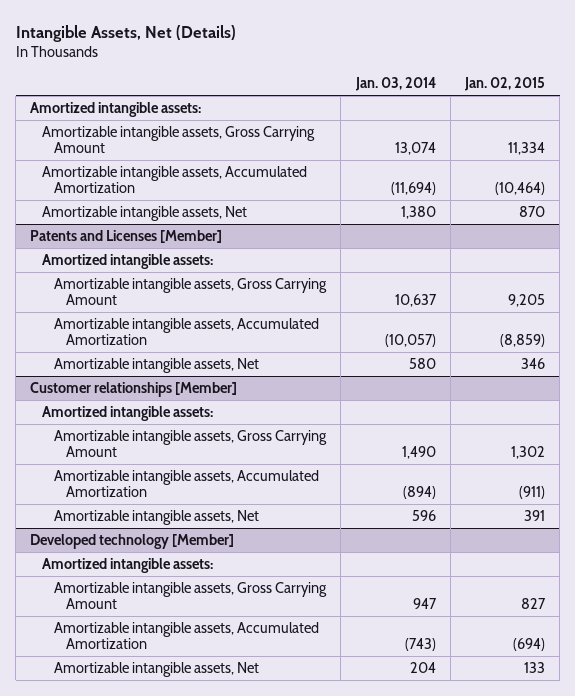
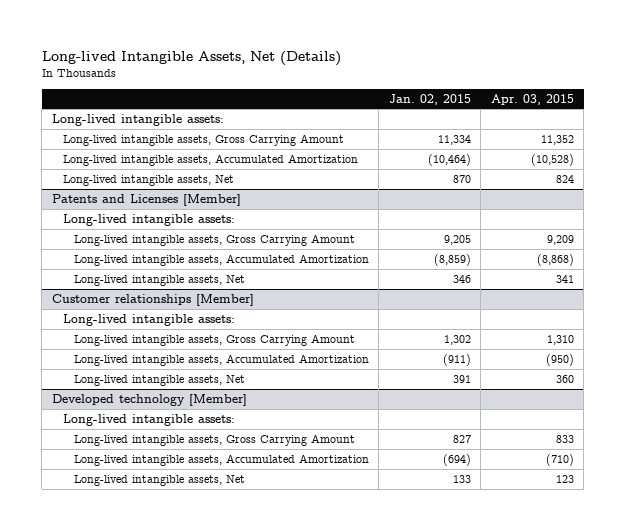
[15,24,236,42] Intangible Assets, Net (Details) -> [41,50,341,66] Long-lived Intangible Assets, Net (Details)
[354,77,436,92] Jan. 03, 2014 -> none
none -> [490,93,574,105] Apr. 03, 2015
[30,101,202,117] Amortized intangible assets: -> [51,113,224,126] Long-lived intangible assets:
[42,125,316,154] Amortizable intangible assets, Gross Carrying Amount -> [62,133,344,146] Long-lived intangible assets, Gross Carrying Amount
[42,165,308,194] Amortizable intangible assets, Accumulated Amortization -> [62,153,358,166] Long-lived intangible assets, Accumulated Amortization
[42,205,248,221] Amortizable intangible assets, Net -> [62,174,234,186] Long-lived intangible assets, Net
[42,253,214,269] Amortized intangible assets: -> [62,213,235,226] Long-lived intangible assets:
[54,277,328,306] Amortizable intangible assets, Gross Carrying Amount -> [73,233,355,246] Long-lived intangible assets, Gross Carrying Amount
[54,317,320,346] Amortizable intangible assets, Accumulated Amortization -> [73,253,369,266] Long-lived intangible assets, Accumulated Amortization
[54,357,260,373] Amortizable intangible assets, Net -> [73,274,245,286] Long-lived intangible assets, Net
[42,405,214,421] Amortized intangible assets: -> [62,313,235,326] Long-lived intangible assets:
[54,429,328,458] Amortizable intangible assets, Gross Carrying Amount -> [73,333,355,346] Long-lived intangible assets, Gross Carrying Amount
[54,469,320,498] Amortizable intangible assets, Accumulated Amortization -> [73,353,369,366] Long-lived intangible assets, Accumulated Amortization
[54,509,260,525] Amortizable intangible assets, Net -> [73,374,245,386] Long-lived intangible assets, Net
[42,557,214,573] Amortized intangible assets: -> [62,413,235,426] Long-lived intangible assets:
[54,581,328,610] Amortizable intangible assets, Gross Carrying Amount -> [73,433,355,446] Long-lived intangible assets, Gross Carrying Amount
[54,621,320,650] Amortizable intangible assets, Accumulated Amortization -> [73,453,369,466] Long-lived intangible assets, Accumulated Amortization
[54,661,260,677] Amortizable intangible assets, Net -> [73,474,245,486] Long-lived intangible assets, Net

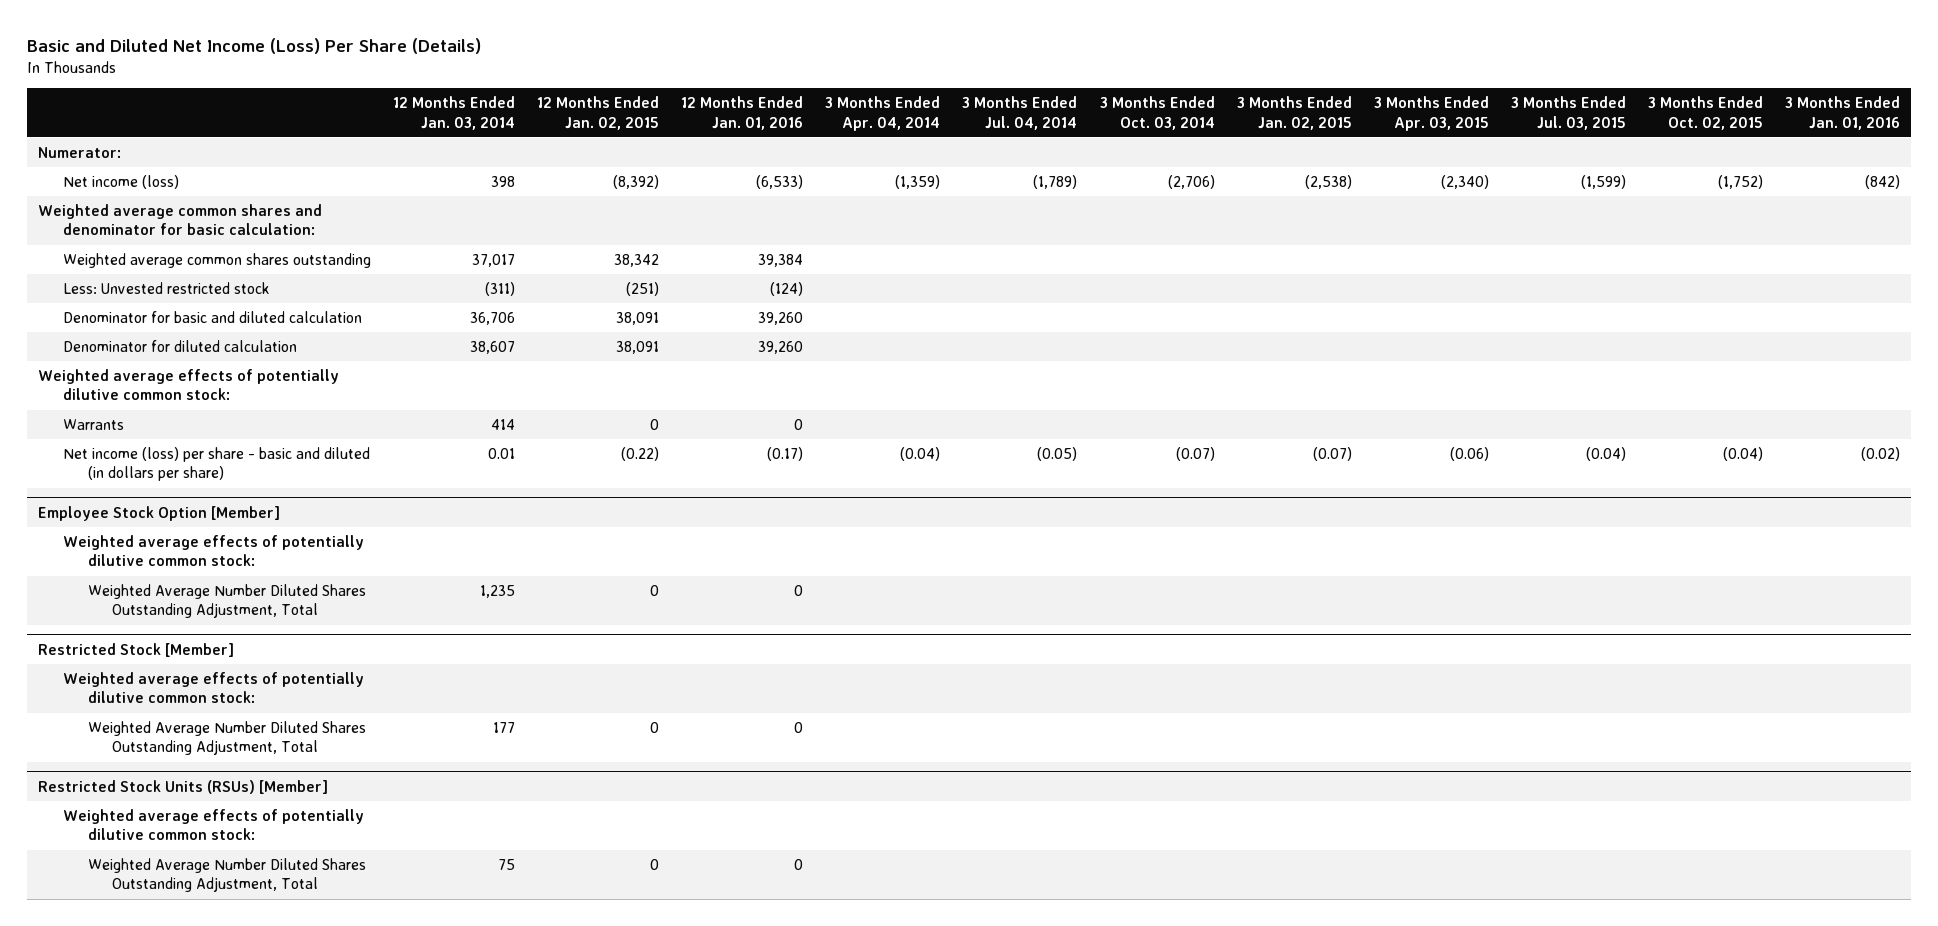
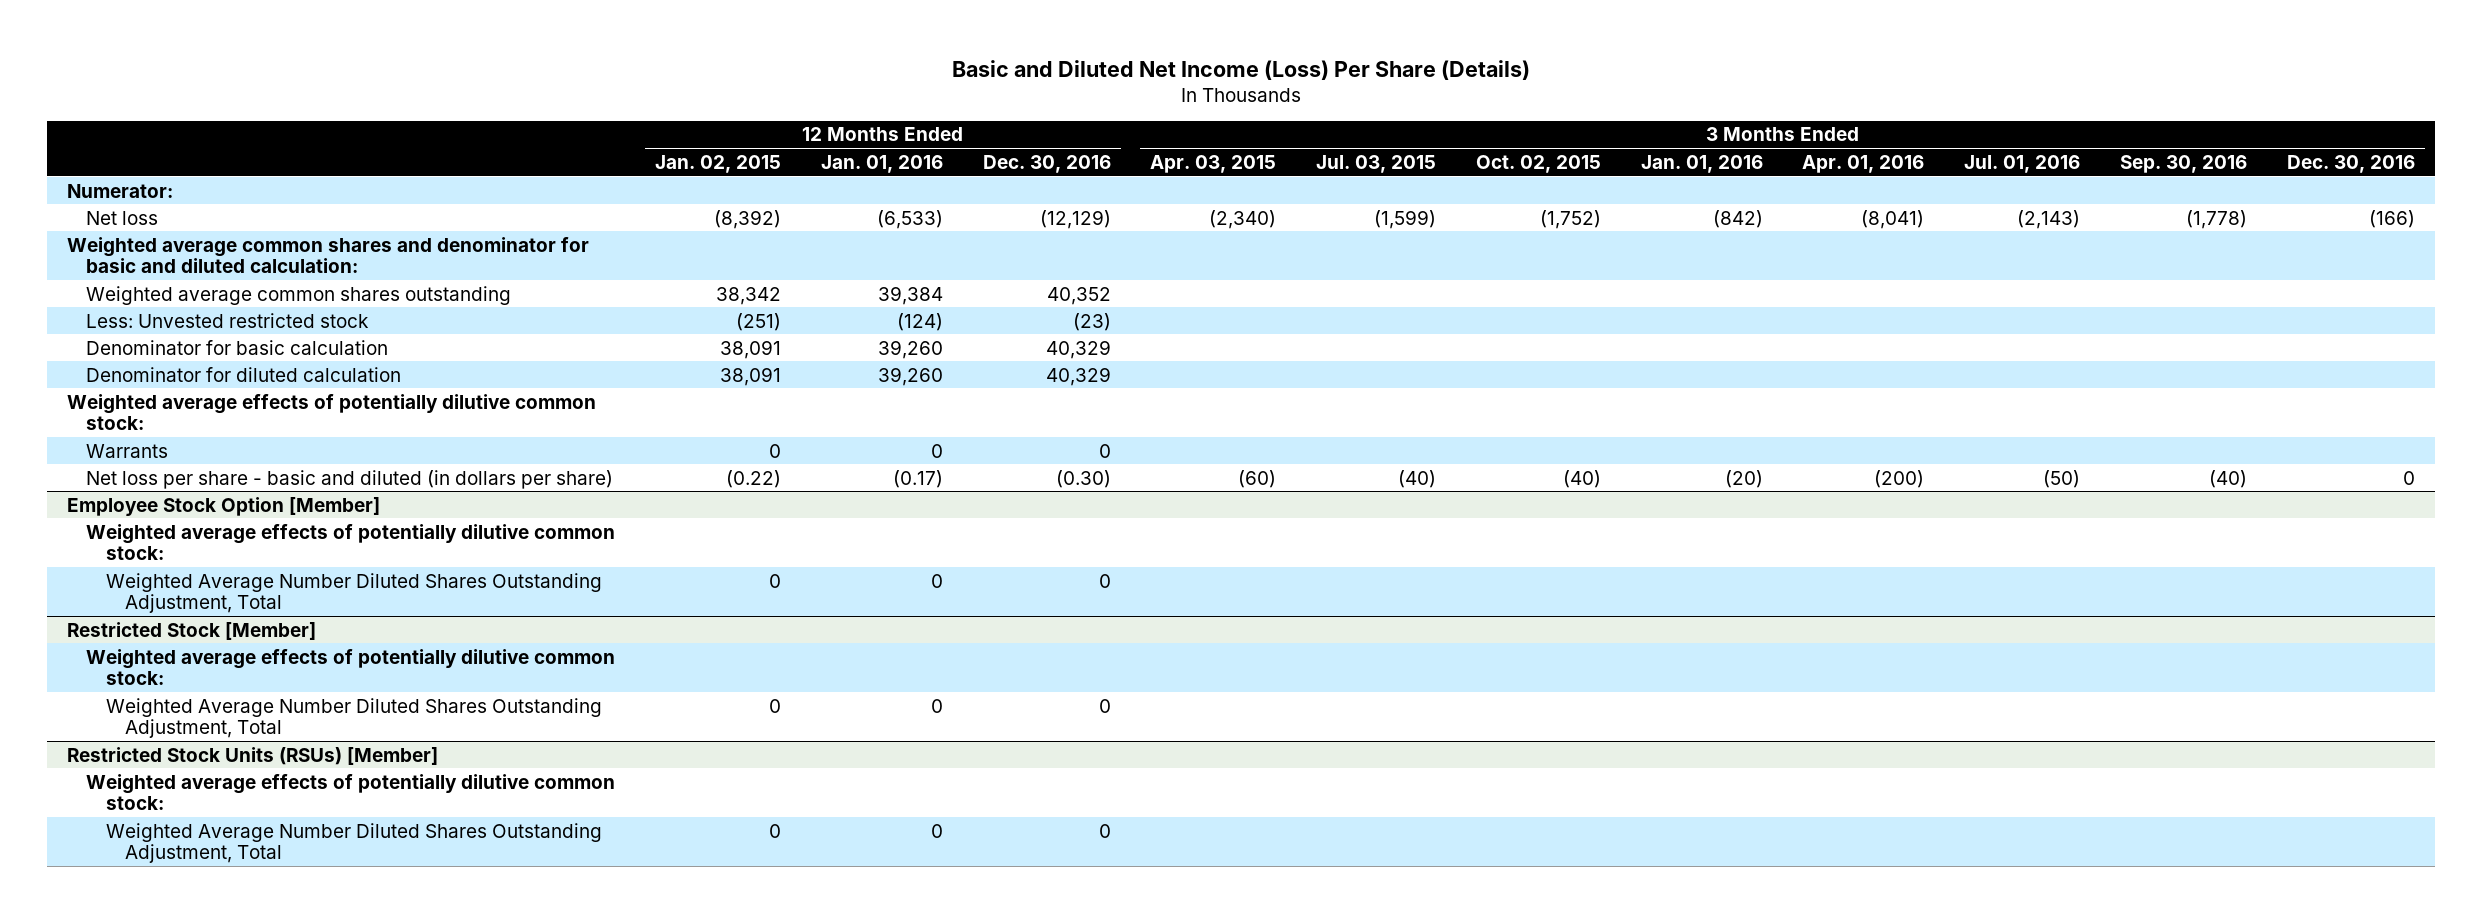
[393,96,516,130] 12 Months Ended Jan. 03, 2014 -> none
[825,96,941,131] 3 Months Ended Apr. 04, 2014 -> none
[962,96,1078,130] 3 Months Ended Jul. 04, 2014 -> none
[1099,96,1215,130] 3 Months Ended Oct. 03, 2014 -> none
[1236,96,1352,130] 3 Months Ended Jan. 02, 2015 -> none
none -> [982,154,1111,173] Dec. 30, 2016
none -> [1802,154,1925,173] Apr. 01, 2016
none -> [1964,154,2081,173] Jul. 01, 2016
none -> [2119,154,2247,173] Sep. 30, 2016
none -> [2286,154,2415,173] Dec. 30, 2016
[62,174,179,189] Net income (loss) -> [86,210,159,225] Net loss
[38,203,323,236] Weighted average common shares and denominator for basic calculation: -> [67,236,590,274] Weighted average common shares and denominator for basic and diluted calculation:
[62,310,362,323] Denominator for basic and diluted calculation -> [86,339,389,355] Denominator for basic calculation
[62,446,370,482] Net income (loss) per share - basic and diluted (in dollars per share) -> [86,469,614,489] Net loss per share - basic and diluted (in dollars per share)
[1449,446,1489,461] (0.06) -> [1238,469,1277,488] (60)
[1585,446,1626,461] (0.04) -> [1398,469,1437,488] (40)
[1722,446,1763,461] (0.04) -> [1562,469,1601,488] (40)
[1860,446,1900,461] (0.02) -> [1724,469,1763,488] (20)

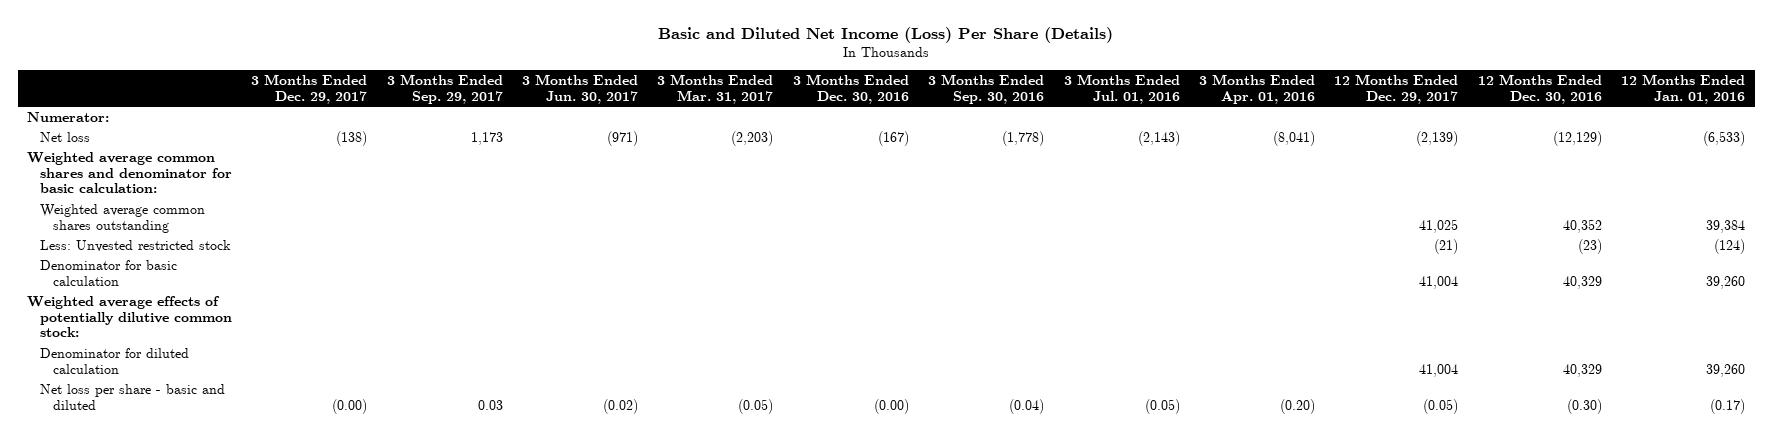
[655,154,782,173] Jan. 02, 2015 -> none
[1150,154,1277,173] Apr. 03, 2015 -> none
[1316,154,1437,173] Jul. 03, 2015 -> none
[1475,154,1601,173] Oct. 02, 2015 -> none
[1640,154,1763,173] Jan. 01, 2016 -> none
none -> [251,74,368,104] 3 Months Ended Dec. 29, 2017
none -> [386,74,503,104] 3 Months Ended Sep. 29, 2017
none -> [522,74,639,104] 3 Months Ended Jun. 30, 2017
none -> [657,74,774,104] 3 Months Ended Mar. 31, 2017
none -> [1334,74,1459,104] 12 Months Ended Dec. 29, 2017
[2368,209,2415,228] (166) -> [877,130,909,146] (167)
[67,236,590,274] Weighted average common shares and denominator for basic and diluted calculation: -> [27,151,233,194] Weighted average common shares and denominator for basic calculation:
[86,443,169,458] Warrants -> none
[67,496,381,516] Employee Stock Option [Member] -> none
[86,523,616,561] Weighted average effects of potentially dilutive common stock: -> none
[105,572,602,614] Weighted Average Number Diluted Shares Outstanding Adjustment, Total -> none
[67,621,317,640] Restricted Stock [Member] -> none
[86,648,616,686] Weighted average effects of potentially dilutive common stock: -> none
[105,697,602,739] Weighted Average Number Diluted Shares Outstanding Adjustment, Total -> none
[67,746,439,765] Restricted Stock Units (RSUs) [Member] -> none
[86,773,616,811] Weighted average effects of potentially dilutive common stock: -> none
[105,822,602,864] Weighted Average Number Diluted Shares Outstanding Adjustment, Total -> none
[86,366,402,382] Denominator for diluted calculation -> [40,347,190,374] Denominator for diluted calculation
[86,469,614,489] Net loss per share - basic and diluted (in dollars per share) -> [40,383,226,410] Net loss per share - basic and diluted
[1874,469,1925,488] (200) -> [1279,398,1315,414] (0.20)
[2043,469,2081,488] (50) -> [1144,398,1180,414] (0.05)
[2208,469,2247,488] (40) -> [1009,398,1045,414] (0.04)
[2402,470,2415,485] 0 -> [873,398,909,414] (0.00)

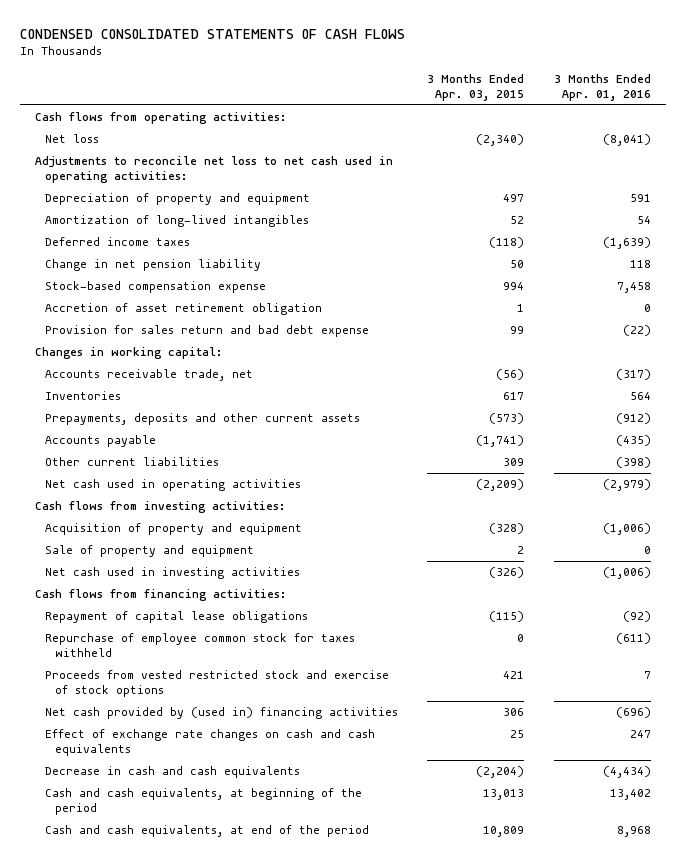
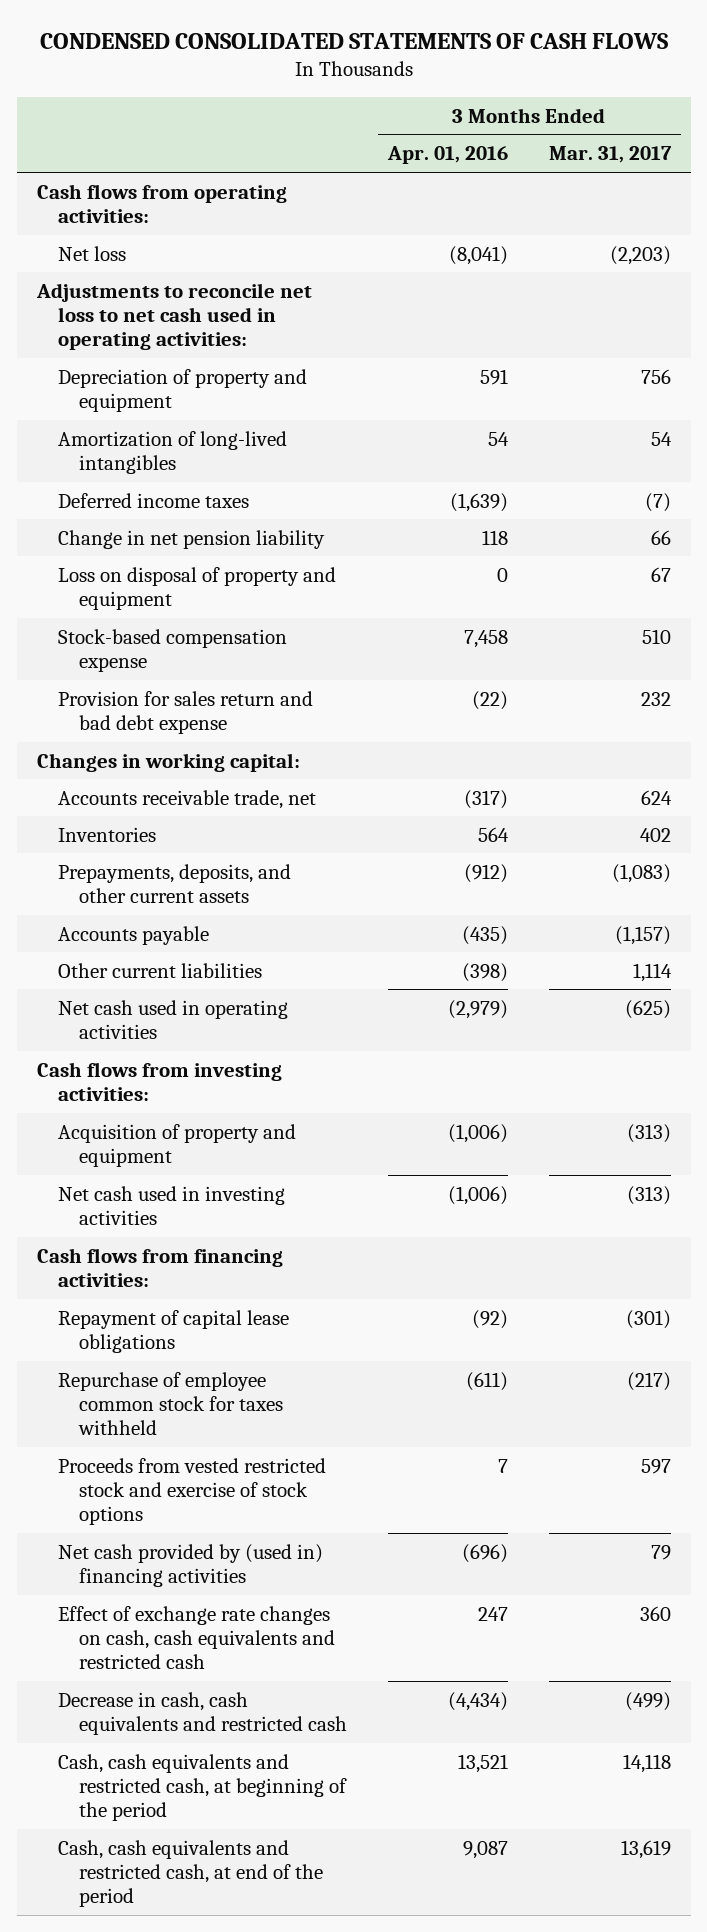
[427,73,525,101] 3 Months Ended Apr. 03, 2015 -> none
none -> [548,146,672,164] Mar. 31, 2017
none -> [58,566,337,611] Loss on disposal of property and equipment
[44,303,322,316] Accretion of asset retirement obligation -> none
[44,413,360,426] Prepayments, deposits and other current assets -> [58,863,292,904] Prepayments, deposits, and other current assets
[44,545,254,558] Sale of property and equipment -> none
[44,729,375,757] Effect of exchange rate changes on cash and cash equivalents -> [58,1605,336,1670] Effect of exchange rate changes on cash, cash equivalents and restricted cash
[44,766,300,779] Decrease in cash and cash equivalents -> [58,1691,348,1736] Decrease in cash, cash equivalents and restricted cash
[44,788,362,816] Cash and cash equivalents, at beginning of the period -> [58,1753,348,1822] Cash, cash equivalents and restricted cash, at beginning of the period
[610,789,652,801] 13,402 -> [458,1753,509,1773] 13,521
[44,825,369,838] Cash and cash equivalents, at end of the period -> [58,1839,324,1908] Cash, cash equivalents and restricted cash, at end of the period
[617,826,652,838] 8,968 -> [463,1840,509,1859] 9,087

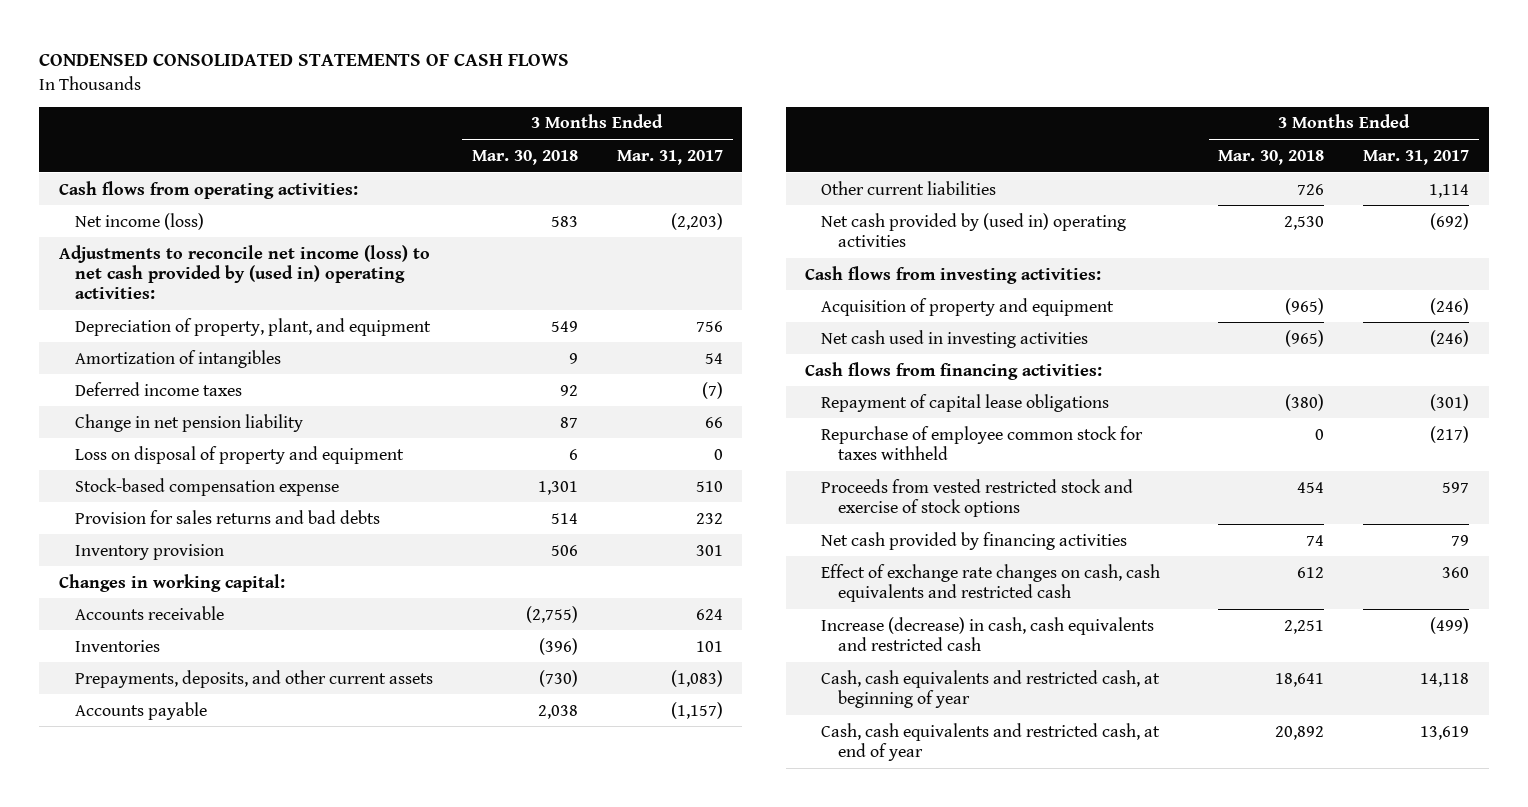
[387,146,509,165] Apr. 01, 2016 -> none
none -> [471,149,578,165] Mar. 30, 2018
[58,245,127,261] Net loss -> [75,212,205,230] Net income (loss)
[35,282,312,351] Adjustments to reconcile net loss to net cash used in operating activities: -> [58,244,430,300] Adjustments to reconcile net income (loss) to net cash provided by (used in) operating activities:
[58,368,308,413] Depreciation of property and equipment -> [75,317,432,336] Depreciation of property, plant, and equipment
[58,430,288,475] Amortization of long-lived intangibles -> [75,349,282,368] Amortization of intangibles
[650,566,671,582] 67 -> [713,448,723,460] 0
[58,690,314,735] Provision for sales return and bad debt expense -> [75,509,381,524] Provision for sales returns and bad debts
none -> [75,543,225,560] Inventory provision
[58,789,317,809] Accounts receivable trade, net -> [75,605,225,620] Accounts receivable
[639,827,671,842] 402 -> [695,640,723,652] 101
[58,999,289,1040] Net cash used in operating activities -> [821,212,1127,247] Net cash provided by (used in) operating activities
[624,999,671,1019] (625) -> [1430,212,1470,230] (692)
[626,1123,671,1143] (313) -> [1430,297,1470,315] (246)
[626,1185,671,1205] (313) -> [1430,329,1470,347] (246)
[58,1543,324,1588] Net cash provided by (used in) financing activities -> [821,531,1128,550] Net cash provided by financing activities
[58,1691,348,1736] Decrease in cash, cash equivalents and restricted cash -> [821,616,1155,651] Increase (decrease) in cash, cash equivalents and restricted cash
[58,1753,348,1822] Cash, cash equivalents and restricted cash, at beginning of the period -> [821,669,1161,708] Cash, cash equivalents and restricted cash, at beginning of year
[58,1839,324,1908] Cash, cash equivalents and restricted cash, at end of the period -> [821,722,1161,761] Cash, cash equivalents and restricted cash, at end of year

